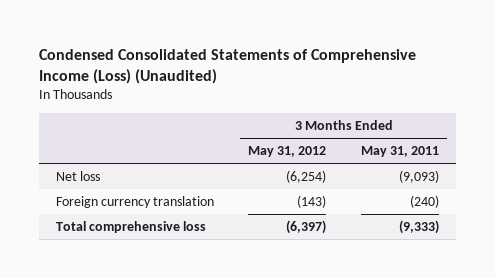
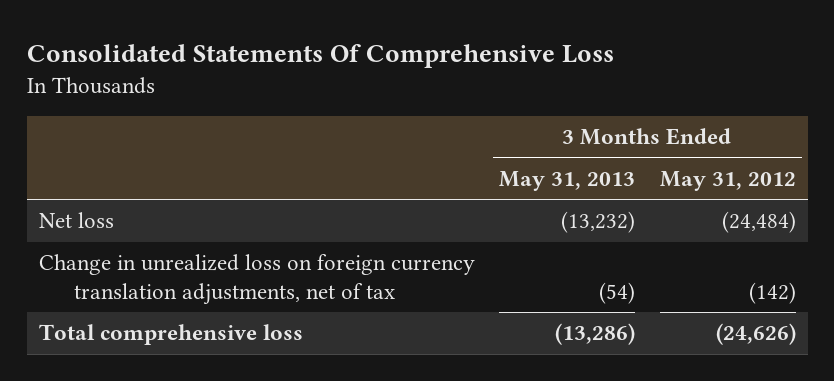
[38,48,416,84] Condensed Consolidated Statements of Comprehensive Income (Loss) (Unaudited) -> [26,43,614,68] Consolidated Statements Of Comprehensive Loss
[360,146,439,158] May 31, 2011 -> none
none -> [499,170,636,191] May 31, 2013
[286,170,327,184] (6,254) -> [721,211,796,234] (24,484)
[55,196,214,209] Foreign currency translation -> [38,254,475,305] Change in unrealized loss on foreign currency translation adjustments, net of tax
[297,195,327,209] (143) -> [748,281,796,304] (142)
[286,220,327,235] (6,397) -> [715,323,796,346] (24,626)

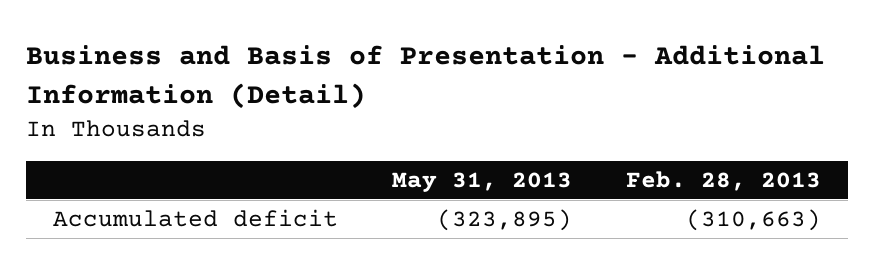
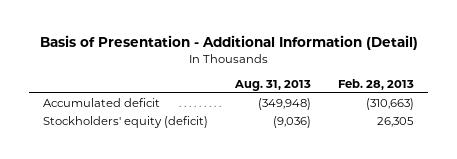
[25,45,825,109] Business and Basis of Presentation - Additional Information (Detail) -> [39,35,418,51] Basis of Presentation - Additional Information (Detail)
[391,172,572,193] May 31, 2013 -> none
none -> [234,79,312,91] Aug. 31, 2013
none -> [42,116,208,129] Stockholders' equity (deficit)

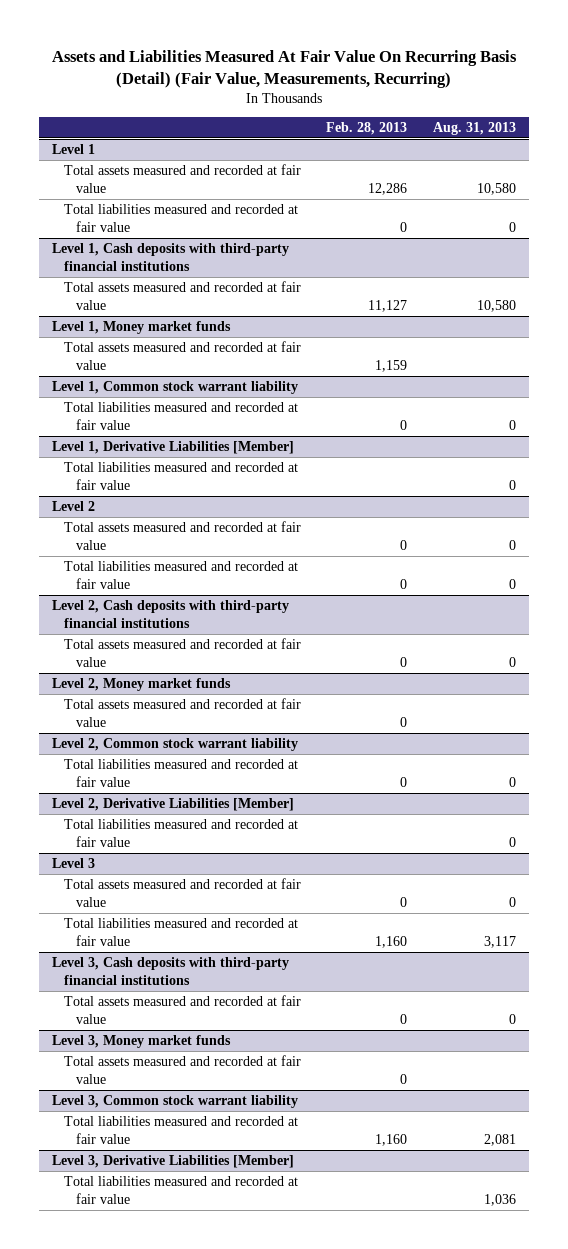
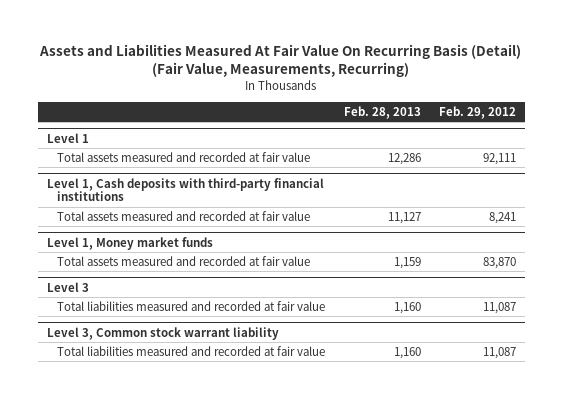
[432,122,516,136] Aug. 31, 2013 -> none
none -> [438,105,516,119] Feb. 29, 2012
[64,204,299,232] Total liabilities measured and recorded at fair value -> none
[52,381,299,395] Level 1, Common stock warrant liability -> none
[64,402,299,430] Total liabilities measured and recorded at fair value -> none
[52,441,295,455] Level 1, Derivative Liabilities [Member] -> none
[64,462,299,490] Total liabilities measured and recorded at fair value -> none
[52,501,96,512] Level 2 -> none
[64,521,302,550] Total assets measured and recorded at fair value -> none
[64,561,299,589] Total liabilities measured and recorded at fair value -> none
[52,600,290,628] Level 2, Cash deposits with third-party financial institutions -> none
[64,638,302,667] Total assets measured and recorded at fair value -> none
[52,678,232,692] Level 2, Money market funds -> none
[64,698,302,727] Total assets measured and recorded at fair value -> none
[52,738,299,752] Level 2, Common stock warrant liability -> none
[64,759,299,787] Total liabilities measured and recorded at fair value -> none
[52,798,295,812] Level 2, Derivative Liabilities [Member] -> none
[64,819,299,847] Total liabilities measured and recorded at fair value -> none
[64,878,302,907] Total assets measured and recorded at fair value -> none
[52,957,290,985] Level 3, Cash deposits with third-party financial institutions -> none
[64,995,302,1024] Total assets measured and recorded at fair value -> none
[52,1035,232,1049] Level 3, Money market funds -> none
[64,1055,302,1084] Total assets measured and recorded at fair value -> none
[52,1155,295,1169] Level 3, Derivative Liabilities [Member] -> none
[64,1176,299,1204] Total liabilities measured and recorded at fair value -> none

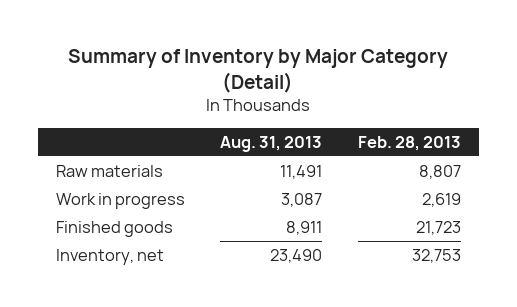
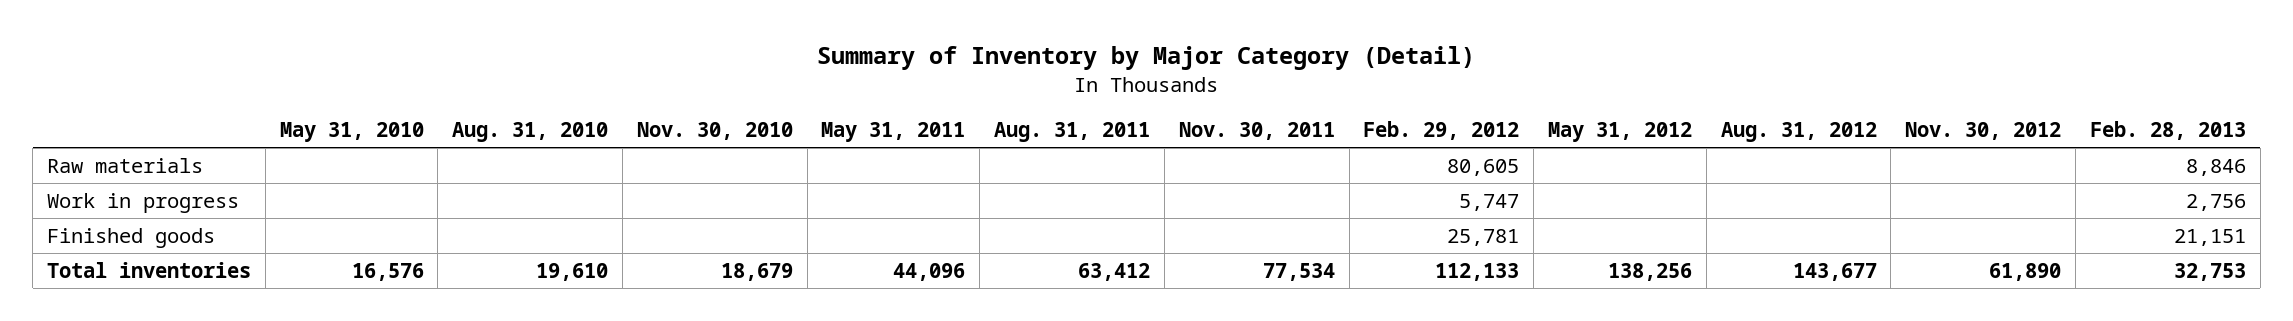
[220,135,323,152] Aug. 31, 2013 -> none
none -> [279,122,424,143] May 31, 2010
none -> [452,122,609,143] Aug. 31, 2010
none -> [636,122,793,141] Nov. 30, 2010
none -> [821,122,966,143] May 31, 2011
none -> [994,122,1151,143] Aug. 31, 2011
none -> [1178,122,1335,141] Nov. 30, 2011
none -> [1363,121,1520,141] Feb. 29, 2012
none -> [1547,122,1692,143] May 31, 2012
none -> [1720,122,1877,143] Aug. 31, 2012
none -> [1905,122,2062,141] Nov. 30, 2012
[419,164,462,179] 8,807 -> [2185,158,2246,176] 8,846
[422,192,462,207] 2,619 -> [2185,193,2246,211] 2,756
[416,220,462,235] 21,723 -> [2173,228,2246,246] 21,151
[55,248,164,265] Inventory, net -> [46,261,251,278] Total inventories

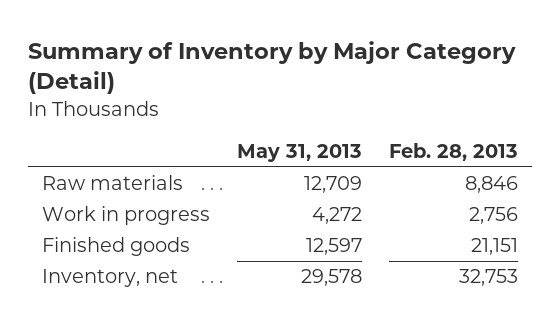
[279,122,424,143] May 31, 2010 -> none
[452,122,609,143] Aug. 31, 2010 -> none
[636,122,793,141] Nov. 30, 2010 -> none
[821,122,966,143] May 31, 2011 -> none
[994,122,1151,143] Aug. 31, 2011 -> none
[1178,122,1335,141] Nov. 30, 2011 -> none
[1363,121,1520,141] Feb. 29, 2012 -> none
[1547,122,1692,143] May 31, 2012 -> none
[1720,122,1877,143] Aug. 31, 2012 -> none
[1905,122,2062,141] Nov. 30, 2012 -> none
none -> [236,144,362,163] May 31, 2013
[46,261,251,278] Total inventories -> [41,269,178,288] Inventory, net

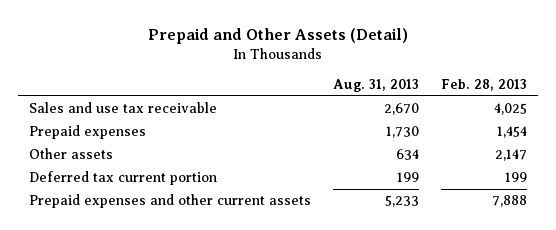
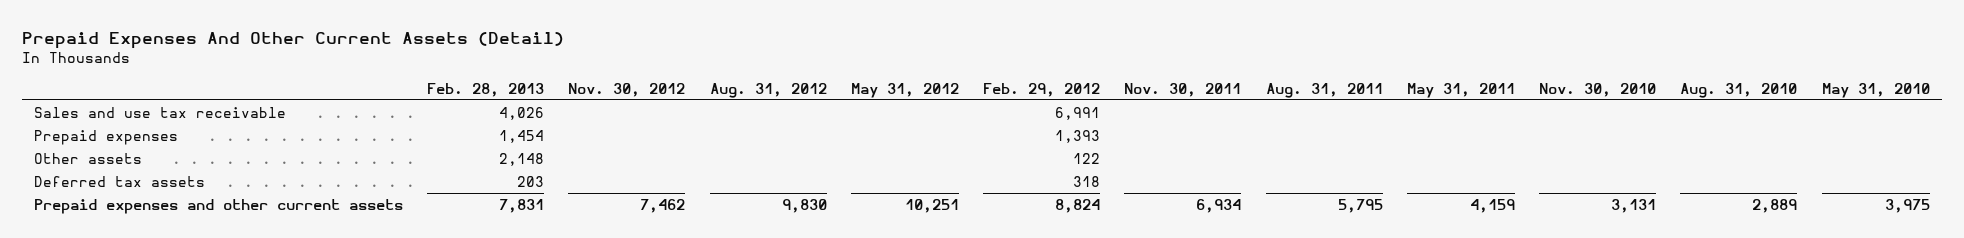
[147,27,408,44] Prepaid and Other Assets (Detail) -> [21,31,564,49] Prepaid Expenses And Other Current Assets (Detail)
[332,79,419,93] Aug. 31, 2013 -> none
none -> [568,82,686,97] Nov. 30, 2012
none -> [709,82,827,98] Aug. 31, 2012
none -> [850,82,959,98] May 31, 2012
none -> [983,82,1101,97] Feb. 29, 2012
none -> [1124,82,1242,97] Nov. 30, 2011
none -> [1265,82,1383,98] Aug. 31, 2011
none -> [1406,82,1515,98] May 31, 2011
none -> [1539,82,1657,97] Nov. 30, 2010
none -> [1680,82,1798,98] Aug. 31, 2010
none -> [1821,82,1930,98] May 31, 2010
[493,103,527,116] 4,025 -> [499,106,545,120] 4,026
[494,149,527,162] 2,147 -> [499,152,545,166] 2,148
[28,171,217,186] Deferred tax current portion -> [33,175,205,187] Deferred tax assets
[504,172,527,183] 199 -> [517,175,545,187] 203
[491,195,527,208] 7,888 -> [499,198,545,213] 7,831

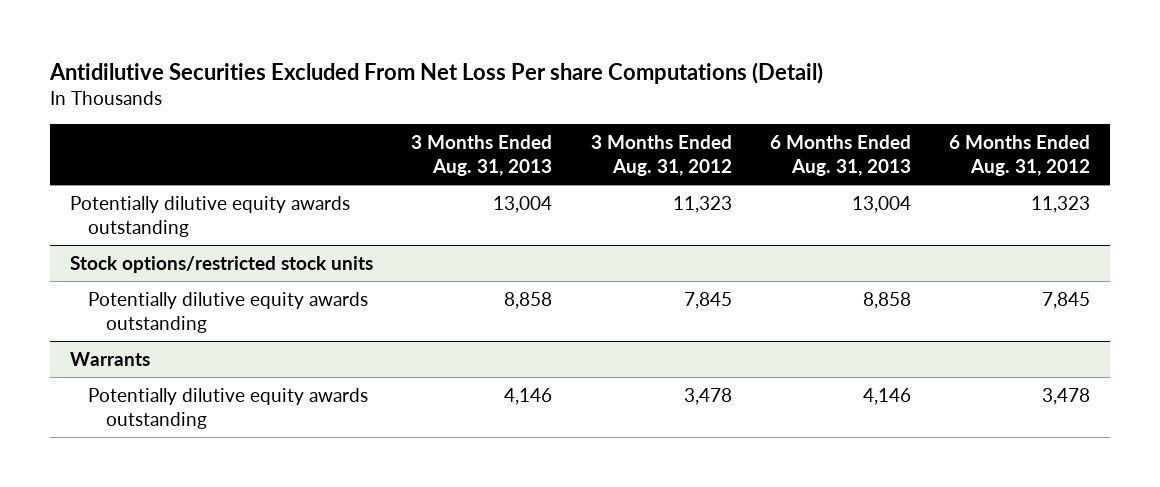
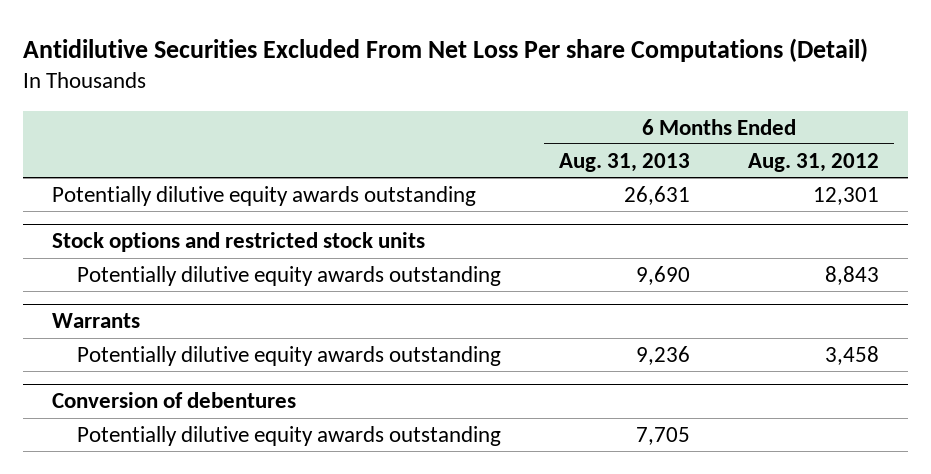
[411,135,553,176] 3 Months Ended Aug. 31, 2013 -> none
[590,135,732,176] 3 Months Ended Aug. 31, 2012 -> none
[852,195,912,213] 13,004 -> [623,186,690,206] 26,631
[1031,195,1091,213] 11,323 -> [813,187,880,206] 12,301
[69,255,373,273] Stock options/restricted stock units -> [51,232,425,253] Stock options and restricted stock units
[863,291,912,309] 8,858 -> [635,266,690,286] 9,690
[1042,291,1091,309] 7,845 -> [825,266,880,286] 8,843
[863,387,912,405] 4,146 -> [635,346,690,366] 9,236
[1042,387,1091,405] 3,478 -> [825,346,880,366] 3,458
none -> [51,392,296,409] Conversion of debentures
none -> [76,426,501,447] Potentially dilutive equity awards outstanding

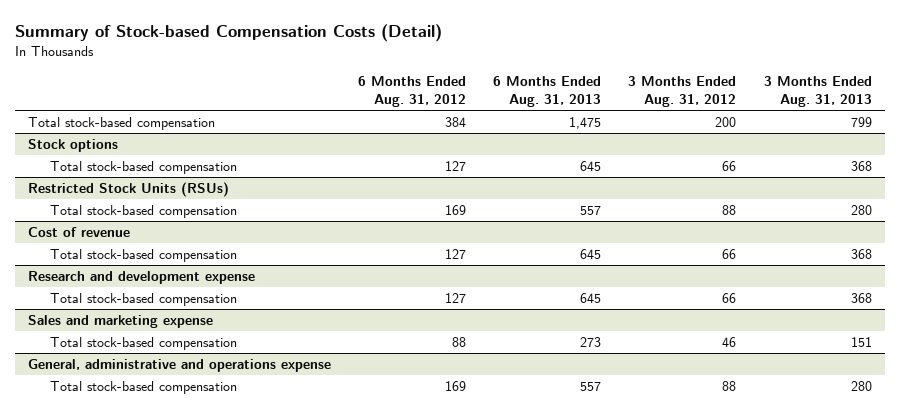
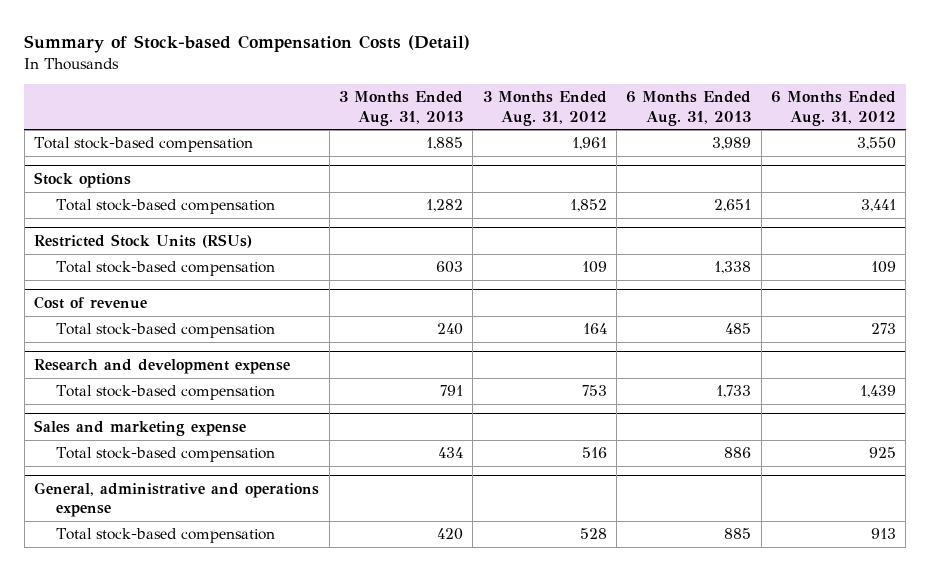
[445,117,467,128] 384 -> [856,137,896,151] 3,550
[569,117,602,130] 1,475 -> [712,137,752,151] 3,989
[715,117,737,128] 200 -> [571,137,607,151] 1,961
[850,117,872,128] 799 -> [425,137,463,151] 1,885
[445,161,467,172] 127 -> [860,199,896,213] 3,441
[580,161,602,172] 645 -> [714,199,752,213] 2,651
[722,161,737,172] 66 -> [569,199,607,213] 1,852
[850,161,872,172] 368 -> [425,199,463,213] 1,282
[445,205,467,216] 169 -> [870,261,896,274] 109
[580,206,602,216] 557 -> [714,261,752,275] 1,338
[722,205,737,216] 88 -> [581,261,607,274] 109
[850,205,872,216] 280 -> [435,261,463,274] 603
[445,249,467,260] 127 -> [870,323,896,335] 273
[580,249,602,260] 645 -> [725,323,752,335] 485
[722,249,737,260] 66 -> [582,323,607,335] 164
[850,249,872,260] 368 -> [436,323,463,336] 240
[445,293,467,304] 127 -> [859,385,896,399] 1,439
[580,293,602,304] 645 -> [716,385,752,399] 1,733
[722,293,737,304] 66 -> [581,385,607,397] 753
[850,293,872,304] 368 -> [439,385,463,397] 791
[452,337,467,348] 88 -> [868,447,896,459] 925
[580,337,602,348] 273 -> [724,447,752,459] 886
[722,337,737,348] 46 -> [581,447,607,459] 516
[850,337,872,348] 151 -> [437,447,463,459] 434
[445,381,467,392] 169 -> [870,528,896,540] 913
[580,382,602,392] 557 -> [724,528,752,540] 885
[722,381,737,392] 88 -> [579,528,607,540] 528
[850,381,872,392] 280 -> [436,528,463,541] 420

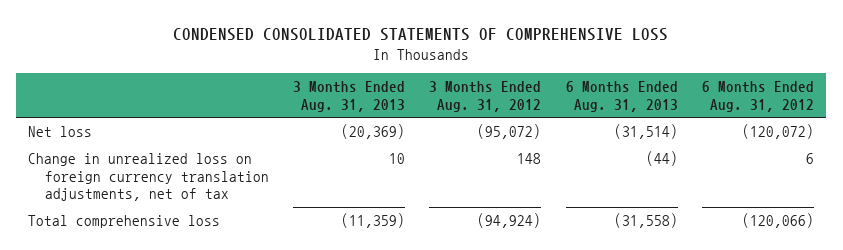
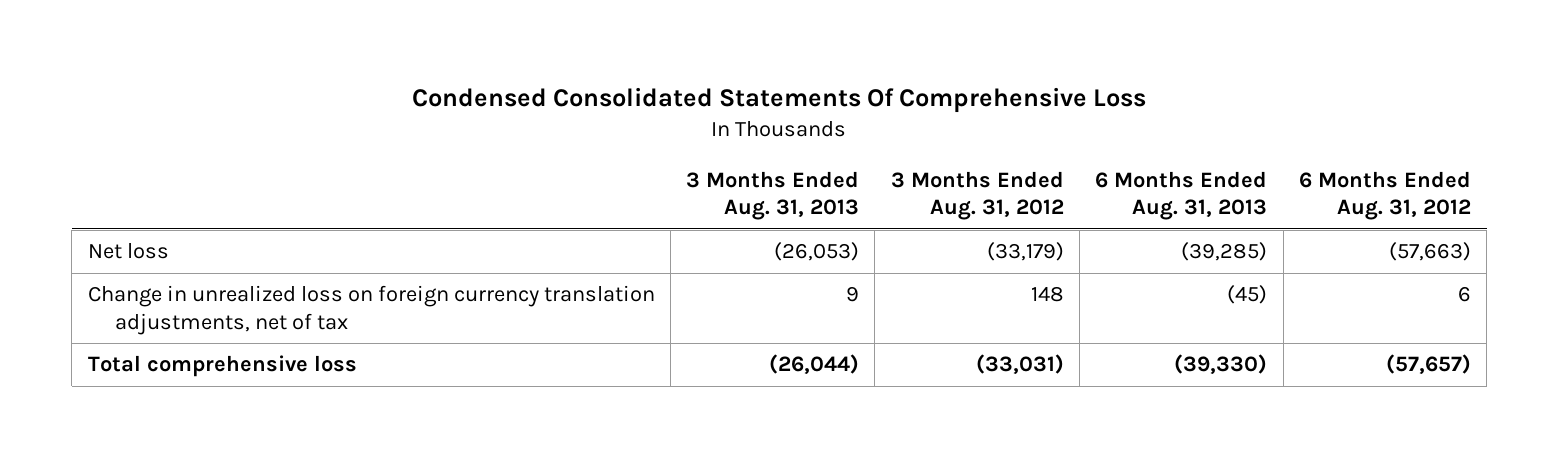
[173,27,669,41] CONDENSED CONSOLIDATED STATEMENTS OF COMPREHENSIVE LOSS -> [412,87,1147,114] Condensed Consolidated Statements Of Comprehensive Loss
[340,123,405,139] (20,369) -> [774,242,860,262] (26,053)
[477,123,542,139] (95,072) -> [986,242,1064,262] (33,179)
[613,123,678,139] (31,514) -> [1181,242,1268,262] (39,285)
[742,123,815,139] (120,072) -> [1388,242,1471,262] (57,663)
[388,152,405,164] 10 -> [846,286,860,303] 9
[645,150,678,166] (44) -> [1227,285,1268,305] (45)
[340,212,405,228] (11,359) -> [769,354,860,375] (26,044)
[477,212,542,228] (94,924) -> [975,354,1064,375] (33,031)
[613,212,678,228] (31,558) -> [1174,354,1268,375] (39,330)
[742,212,815,228] (120,066) -> [1385,354,1471,375] (57,657)

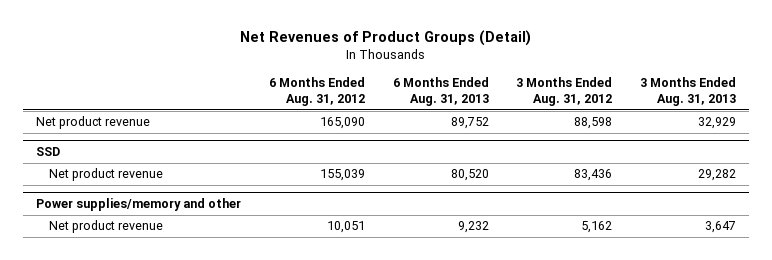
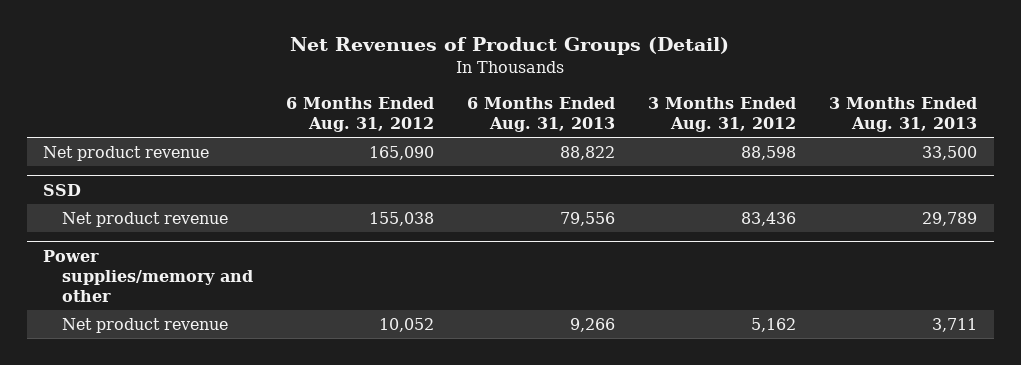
[450,117,489,130] 89,752 -> [560,145,616,160] 88,822
[697,117,736,130] 32,929 -> [922,145,978,160] 33,500
[319,169,365,182] 155,039 -> [369,211,435,226] 155,038
[450,169,489,182] 80,520 -> [560,211,616,226] 79,556
[697,169,736,182] 29,282 -> [922,211,978,226] 29,789
[326,221,365,234] 10,051 -> [379,317,435,332] 10,052
[457,221,489,234] 9,232 -> [570,317,616,332] 9,266
[704,221,736,234] 3,647 -> [932,317,978,332] 3,711

